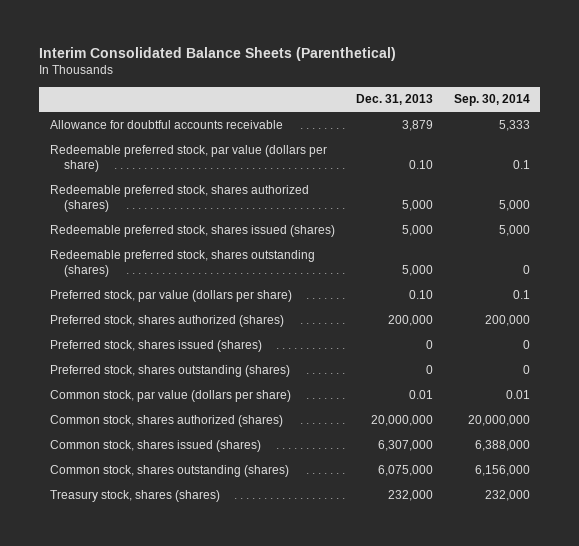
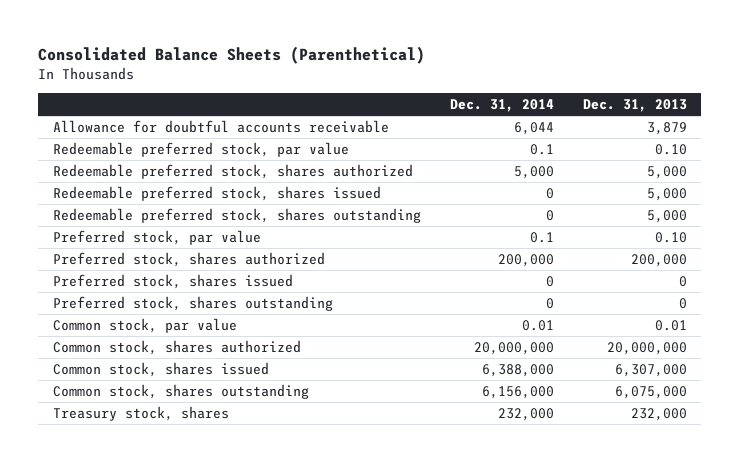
[39,46,397,61] Interim Consolidated Balance Sheets (Parenthetical) -> [38,46,426,65] Consolidated Balance Sheets (Parenthetical)
[453,94,530,107] Sep. 30, 2014 -> none
none -> [449,99,554,113] Dec. 31, 2014
[49,144,327,173] Redeemable preferred stock, par value (dollars per share) -> [52,141,349,157] Redeemable preferred stock, par value
[49,184,309,213] Redeemable preferred stock, shares authorized (shares) -> [52,163,413,179] Redeemable preferred stock, shares authorized
[49,224,335,237] Redeemable preferred stock, shares issued (shares) -> [52,185,381,201] Redeemable preferred stock, shares issued
[49,249,315,278] Redeemable preferred stock, shares outstanding (shares) -> [52,207,421,223] Redeemable preferred stock, shares outstanding
[49,289,292,302] Preferred stock, par value (dollars per share) -> [52,229,261,245] Preferred stock, par value
[49,314,284,327] Preferred stock, shares authorized (shares) -> [52,251,325,267] Preferred stock, shares authorized
[49,339,262,352] Preferred stock, shares issued (shares) -> [52,273,293,289] Preferred stock, shares issued
[49,364,290,377] Preferred stock, shares outstanding (shares) -> [52,295,333,311] Preferred stock, shares outstanding
[49,389,291,402] Common stock, par value (dollars per share) -> [52,317,237,333] Common stock, par value
[49,414,283,427] Common stock, shares authorized (shares) -> [52,339,301,355] Common stock, shares authorized
[49,439,261,452] Common stock, shares issued (shares) -> [52,361,269,377] Common stock, shares issued
[49,464,289,477] Common stock, shares outstanding (shares) -> [52,383,309,399] Common stock, shares outstanding
[49,489,220,502] Treasury stock, shares (shares) -> [52,405,229,421] Treasury stock, shares

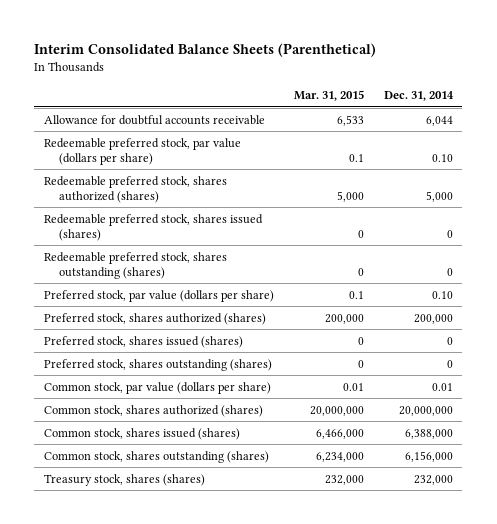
[38,46,426,65] Consolidated Balance Sheets (Parenthetical) -> [34,43,377,58] Interim Consolidated Balance Sheets (Parenthetical)
[582,99,687,113] Dec. 31, 2013 -> none
none -> [293,90,364,102] Mar. 31, 2015
[52,141,349,157] Redeemable preferred stock, par value -> [44,137,242,166] Redeemable preferred stock, par value (dollars per share)
[529,143,554,155] 0.1 -> [431,154,453,163] 0.10
[52,163,413,179] Redeemable preferred stock, shares authorized -> [44,175,228,204] Redeemable preferred stock, shares authorized (shares)
[52,185,381,201] Redeemable preferred stock, shares issued -> [44,213,264,242] Redeemable preferred stock, shares issued (shares)
[52,207,421,223] Redeemable preferred stock, shares outstanding -> [44,251,228,280] Redeemable preferred stock, shares outstanding (shares)
[52,229,261,245] Preferred stock, par value -> [44,289,275,302] Preferred stock, par value (dollars per share)
[529,231,554,243] 0.1 -> [431,290,453,299] 0.10
[52,251,325,267] Preferred stock, shares authorized -> [44,312,267,325] Preferred stock, shares authorized (shares)
[52,273,293,289] Preferred stock, shares issued -> [44,335,244,348] Preferred stock, shares issued (shares)
[52,295,333,311] Preferred stock, shares outstanding -> [44,358,273,371] Preferred stock, shares outstanding (shares)
[52,317,237,333] Common stock, par value -> [44,381,272,394] Common stock, par value (dollars per share)
[52,339,301,355] Common stock, shares authorized -> [44,404,264,417] Common stock, shares authorized (shares)
[52,361,269,377] Common stock, shares issued -> [44,427,241,440] Common stock, shares issued (shares)
[52,383,309,399] Common stock, shares outstanding -> [44,450,270,463] Common stock, shares outstanding (shares)
[52,405,229,421] Treasury stock, shares -> [44,473,206,486] Treasury stock, shares (shares)

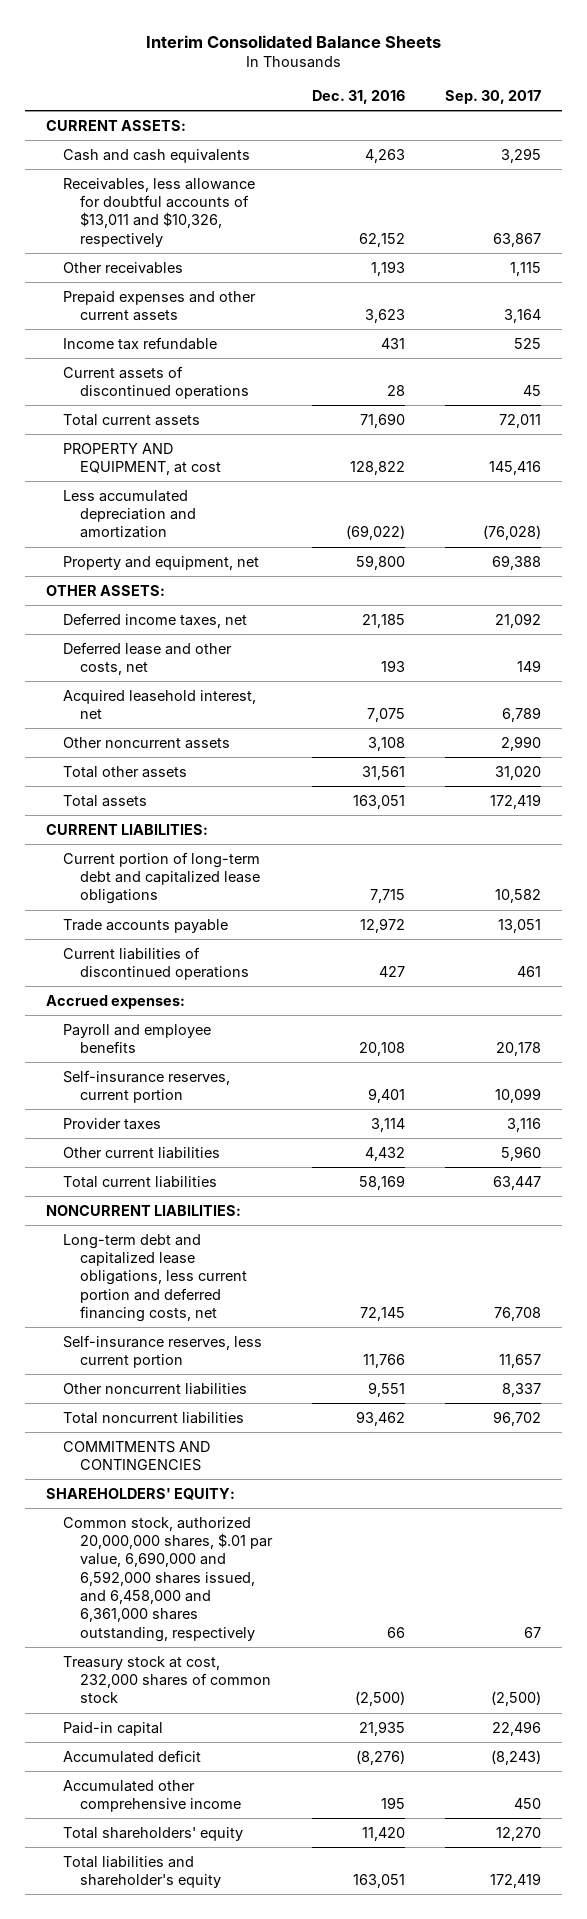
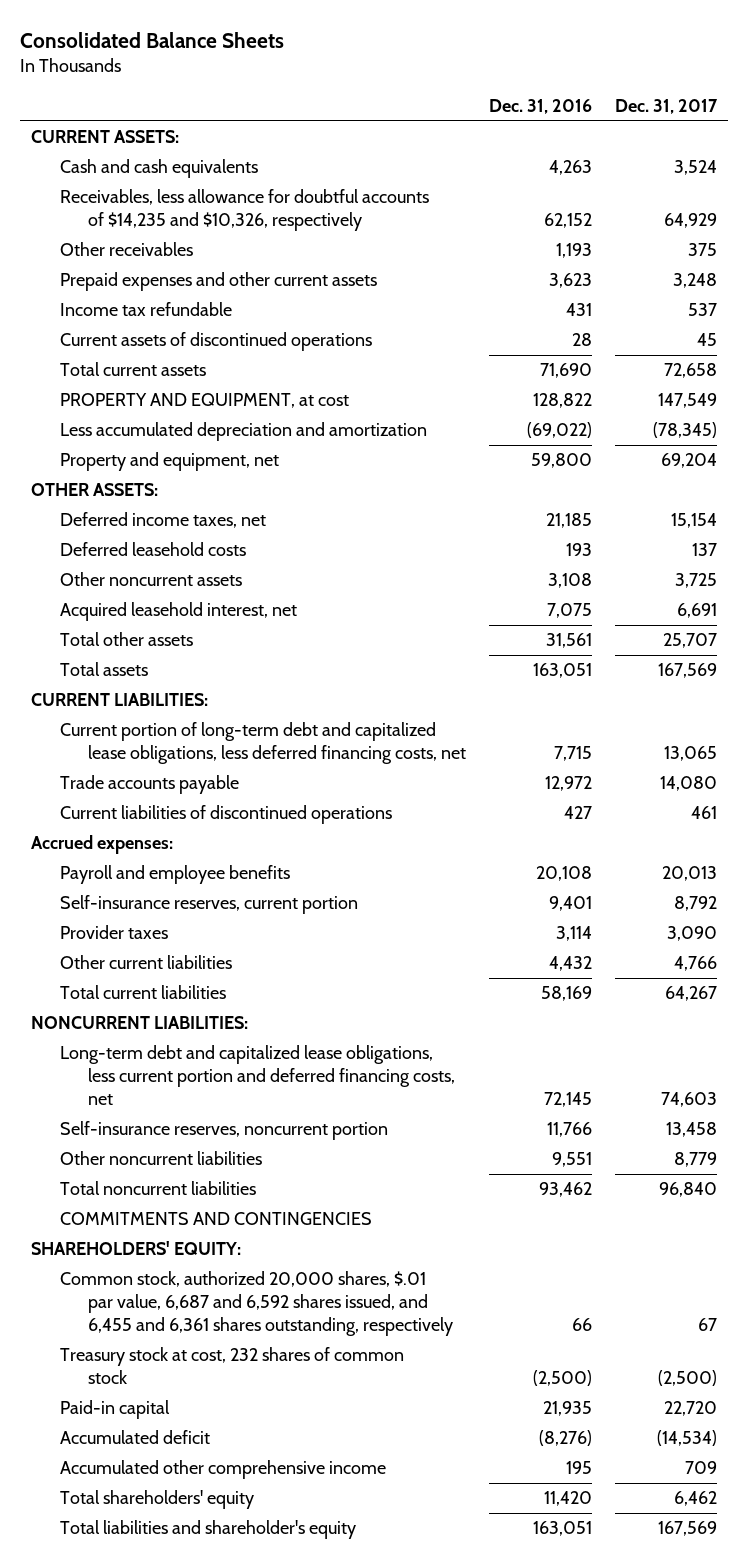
[145,34,441,48] Interim Consolidated Balance Sheets -> [19,31,284,48] Consolidated Balance Sheets
[445,90,542,105] Sep. 30, 2017 -> none
none -> [614,98,718,114] Dec. 31, 2017
[62,177,255,247] Receivables, less allowance for doubtful accounts of $13,011 and $10,326, respectively -> [59,189,429,232] Receivables, less allowance for doubtful accounts of $14,235 and $10,326, respectively
[62,641,232,676] Deferred lease and other costs, net -> [59,542,246,557] Deferred leasehold costs
[62,689,256,720] Acquired leasehold interest, net -> [59,602,297,622] Acquired leasehold interest, net
[62,851,260,905] Current portion of long-term debt and capitalized lease obligations -> [59,722,467,765] Current portion of long-term debt and capitalized lease obligations, less deferred financing costs, net
[62,1334,262,1369] Self-insurance reserves, less current portion -> [59,1121,388,1141] Self-insurance reserves, noncurrent portion
[62,1516,273,1642] Common stock, authorized 20,000,000 shares, $.01 par value, 6,690,000 and 6,592,000 shares issued, and 6,458,000 and 6,361,000 shares outstanding, respectively -> [59,1271,454,1337] Common stock, authorized 20,000 shares, $.01 par value, 6,687 and 6,592 shares issued, and 6,455 and 6,361 shares outstanding, respectively
[62,1655,271,1704] Treasury stock at cost, 232,000 shares of common stock -> [59,1347,404,1385] Treasury stock at cost, 232 shares of common stock

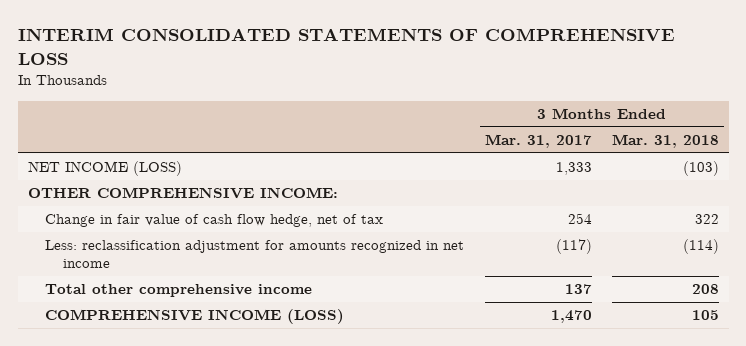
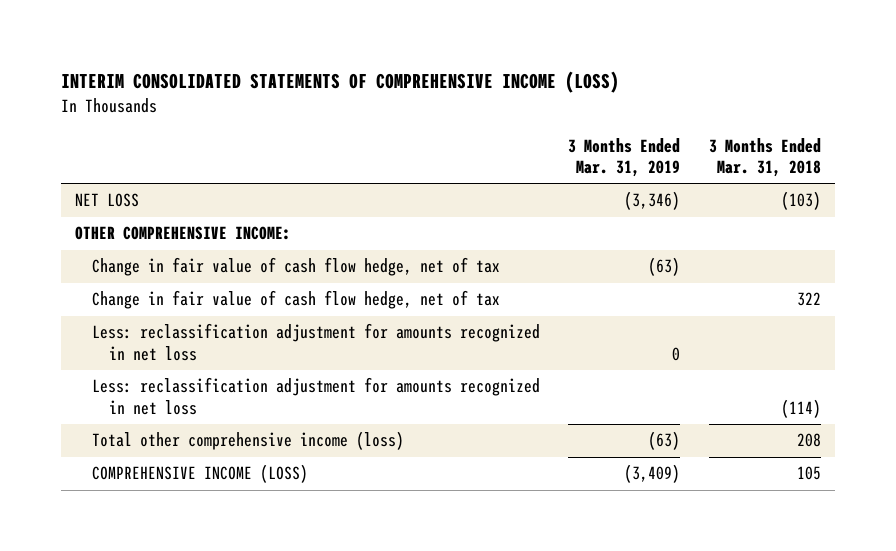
[17,28,675,65] INTERIM CONSOLIDATED STATEMENTS OF COMPREHENSIVE LOSS -> [60,70,619,93] INTERIM CONSOLIDATED STATEMENTS OF COMPREHENSIVE INCOME (LOSS)
[484,134,592,149] Mar. 31, 2017 -> none
none -> [568,137,681,177] 3 Months Ended Mar. 31, 2019
[27,161,182,177] NET INCOME (LOSS) -> [74,193,139,208] NET LOSS
none -> [92,257,501,277] Change in fair value of cash flow hedge, net of tax
none -> [92,323,541,361] Less: reclassification adjustment for amounts recognized in net loss
[45,240,465,269] Less: reclassification adjustment for amounts recognized in net income -> [92,377,541,415] Less: reclassification adjustment for amounts recognized in net loss
[45,284,313,298] Total other comprehensive income -> [92,431,405,451] Total other comprehensive income (loss)

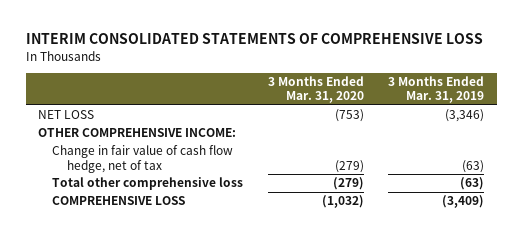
[60,70,619,93] INTERIM CONSOLIDATED STATEMENTS OF COMPREHENSIVE INCOME (LOSS) -> [25,33,483,45] INTERIM CONSOLIDATED STATEMENTS OF COMPREHENSIVE LOSS
[708,137,821,177] 3 Months Ended Mar. 31, 2018 -> none
none -> [267,75,364,104] 3 Months Ended Mar. 31, 2020
[92,290,501,310] Change in fair value of cash flow hedge, net of tax -> none
[92,323,541,361] Less: reclassification adjustment for amounts recognized in net loss -> none
[92,377,541,415] Less: reclassification adjustment for amounts recognized in net loss -> none
[92,431,405,451] Total other comprehensive income (loss) -> [52,177,244,191] Total other comprehensive loss
[92,464,309,484] COMPREHENSIVE INCOME (LOSS) -> [52,196,186,206] COMPREHENSIVE LOSS

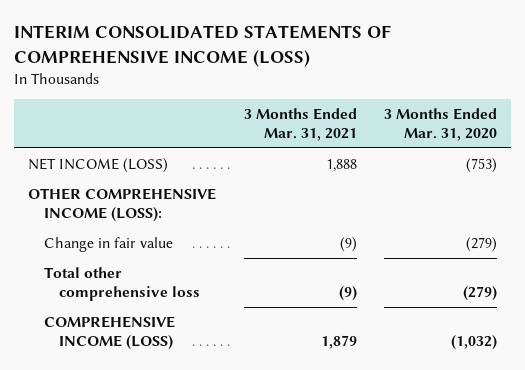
[25,33,483,45] INTERIM CONSOLIDATED STATEMENTS OF COMPREHENSIVE LOSS -> [14,25,392,67] INTERIM CONSOLIDATED STATEMENTS OF COMPREHENSIVE INCOME (LOSS)
[388,75,485,104] 3 Months Ended Mar. 31, 2019 -> none
none -> [243,108,357,142] 3 Months Ended Mar. 31, 2021
[37,110,94,120] NET LOSS -> [28,157,169,173] NET INCOME (LOSS)
[37,128,236,138] OTHER COMPREHENSIVE INCOME: -> [28,187,217,222] OTHER COMPREHENSIVE INCOME (LOSS):
[52,145,234,173] Change in fair value of cash flow hedge, net of tax -> [43,236,173,252] Change in fair value
[52,196,186,206] COMPREHENSIVE LOSS -> [43,315,175,350] COMPREHENSIVE INCOME (LOSS)

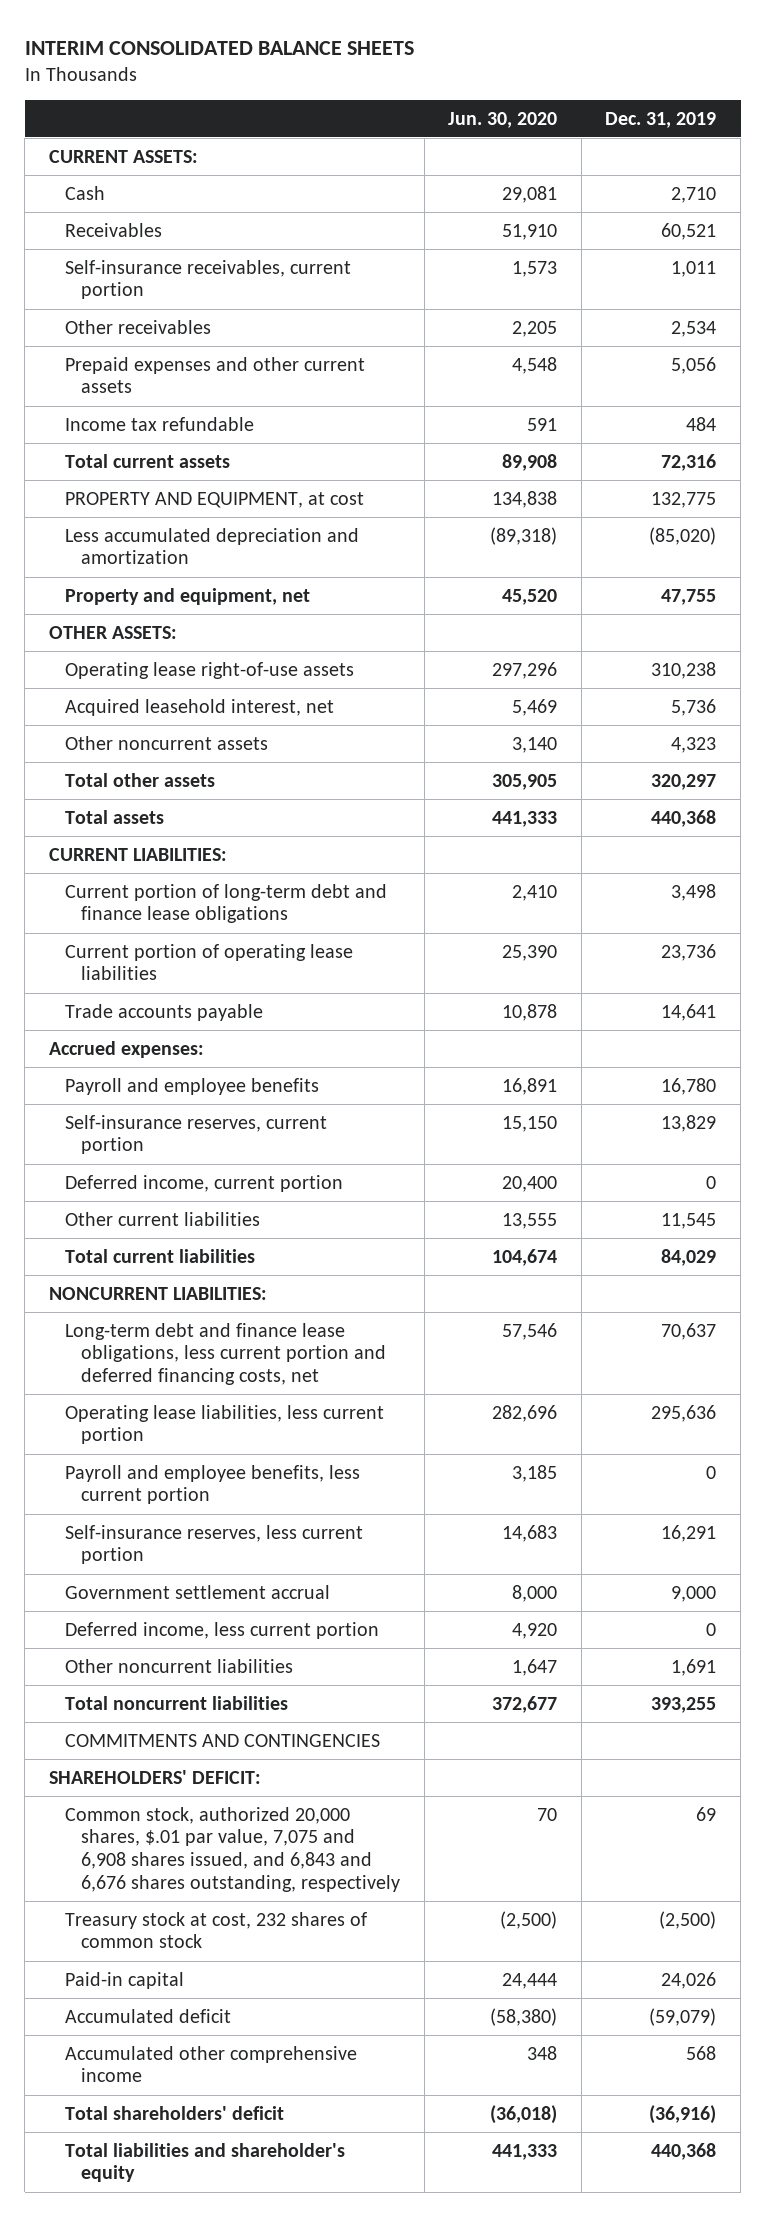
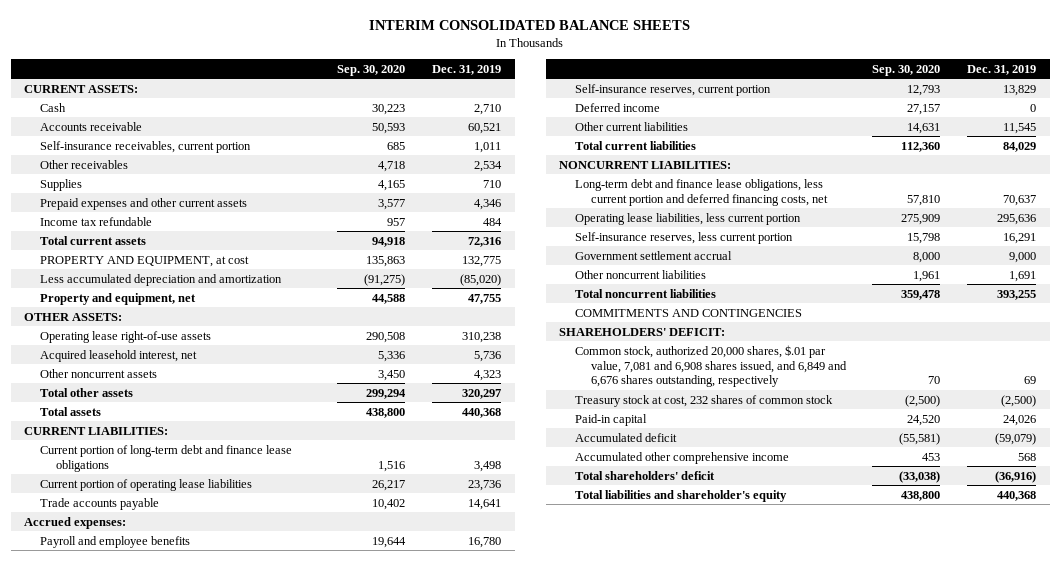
[448,111,558,128] Jun. 30, 2020 -> none
none -> [337,64,406,76] Sep. 30, 2020
[65,222,163,237] Receivables -> [39,121,142,131] Accounts receivable
none -> [39,178,82,191] Supplies
[671,356,717,374] 5,056 -> [474,198,502,210] 4,346
[65,1174,344,1192] Deferred income, current portion -> [574,102,660,112] Deferred income
[65,1464,361,1505] Payroll and employee benefits, less current portion -> none
[65,1621,380,1639] Deferred income, less current portion -> none
[65,1806,401,1892] Common stock, authorized 20,000 shares, $.01 par value, 7,075 and 6,908 shares issued, and 6,843 and 6,676 shares outstanding, respectively -> [574,344,847,388] Common stock, authorized 20,000 shares, $.01 par value, 7,081 and 6,908 shares issued, and 6,849 and 6,676 shares outstanding, respectively

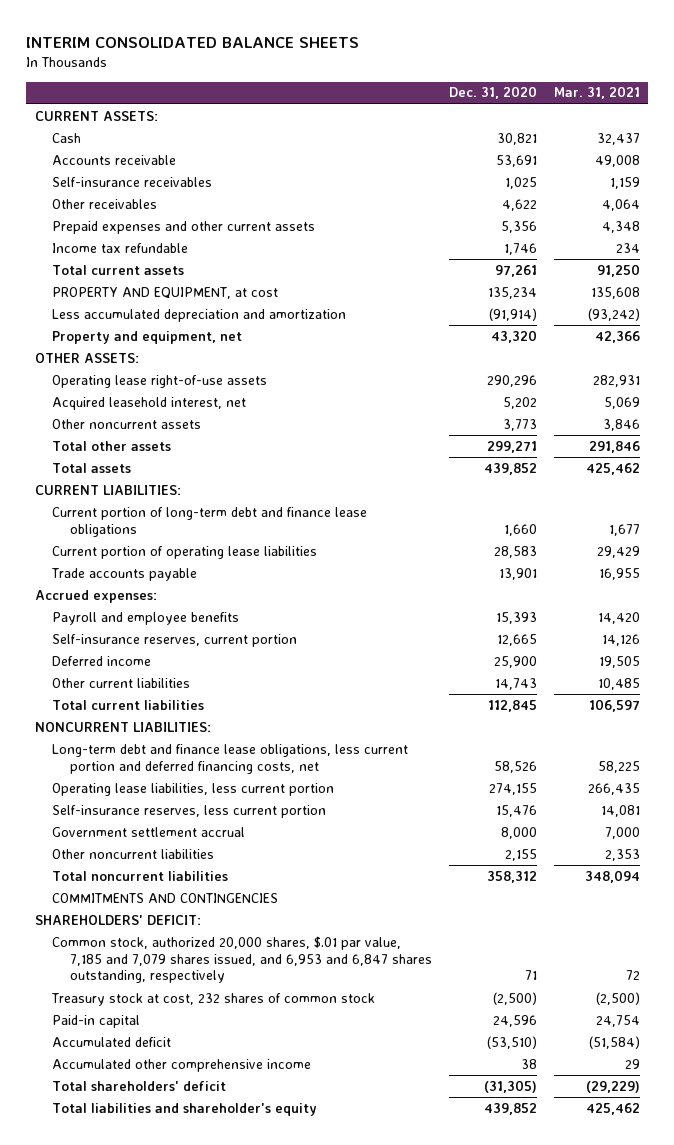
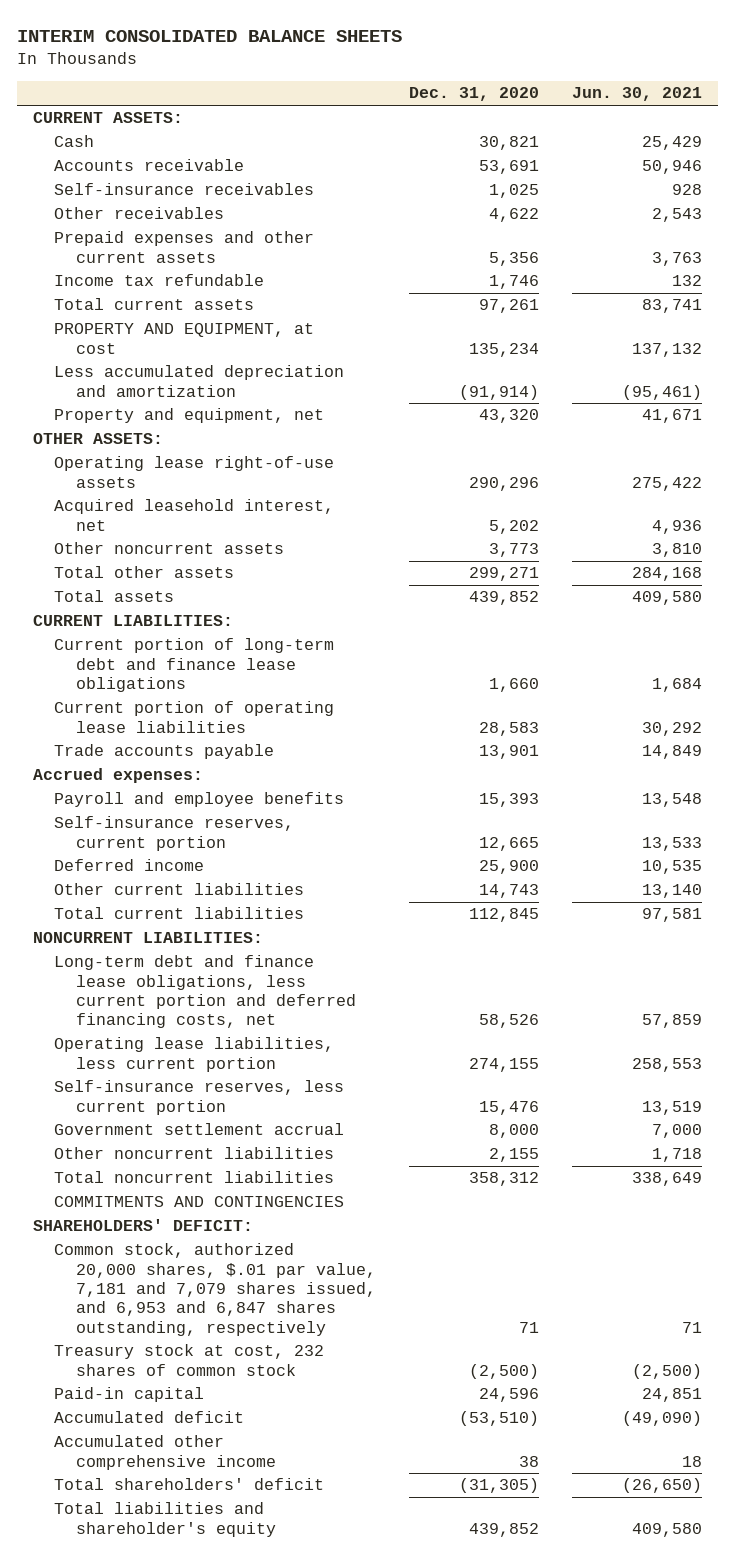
[553,86,640,100] Mar. 31, 2021 -> none
none -> [571,87,702,102] Jun. 30, 2021
[52,935,432,984] Common stock, authorized 20,000 shares, $.01 par value, 7,185 and 7,079 shares issued, and 6,953 and 6,847 shares outstanding, respectively -> [54,1243,377,1336] Common stock, authorized 20,000 shares, $.01 par value, 7,181 and 7,079 shares issued, and 6,953 and 6,847 shares outstanding, respectively

